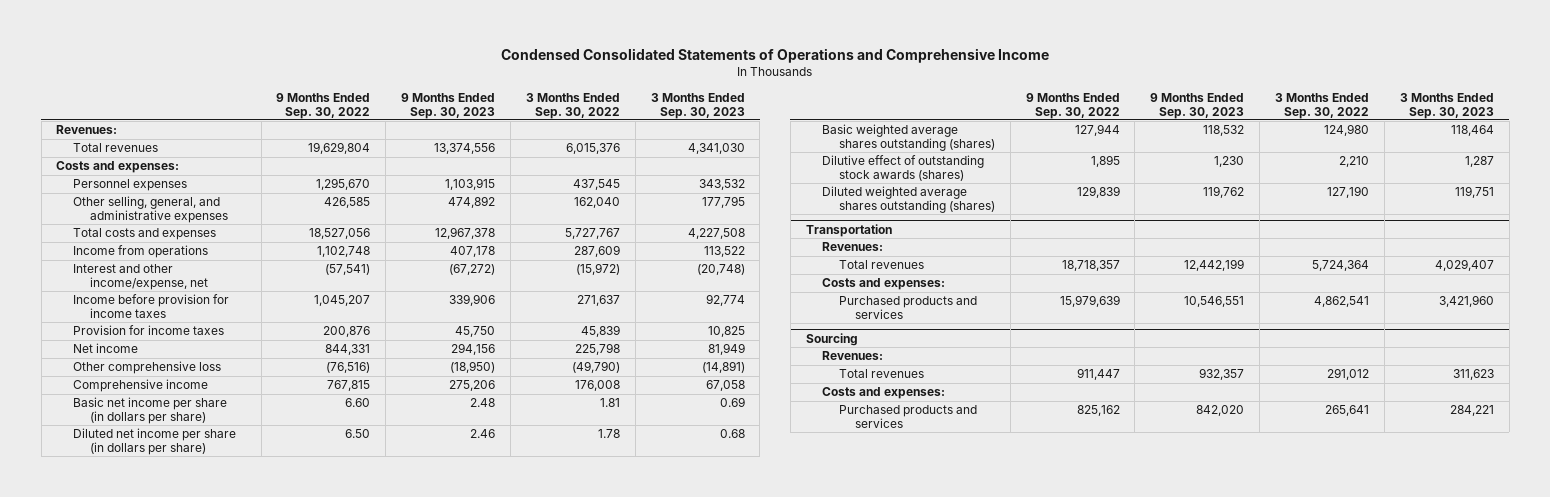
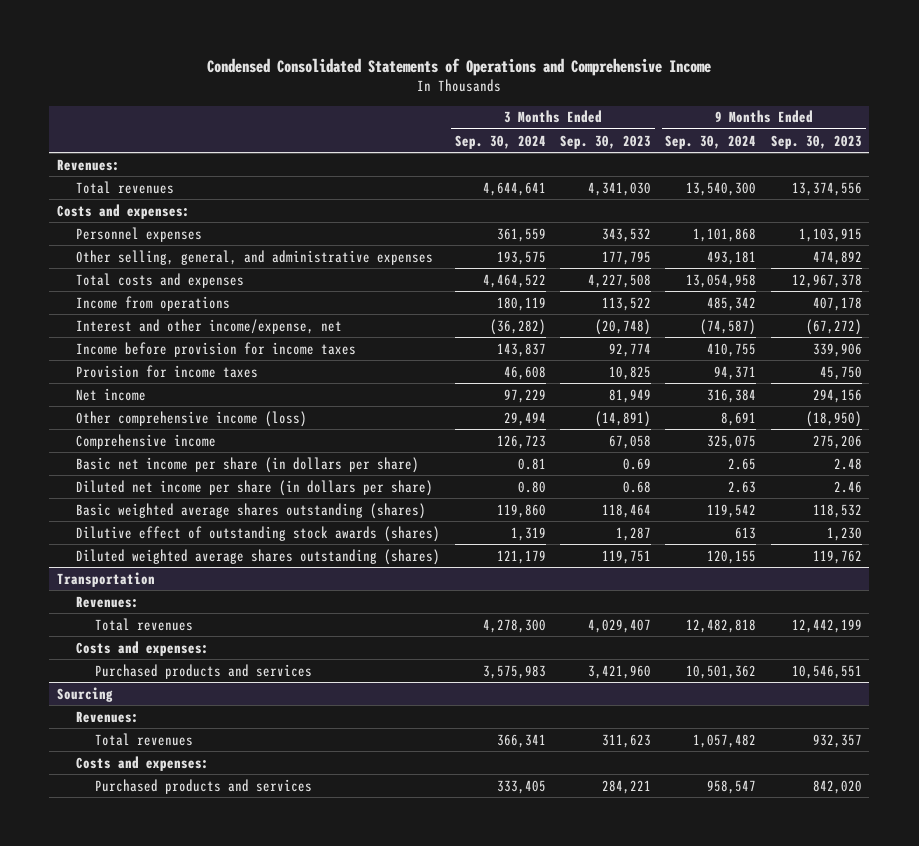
[276,92,371,119] 9 Months Ended Sep. 30, 2022 -> none
[525,92,620,119] 3 Months Ended Sep. 30, 2022 -> none
none -> [454,134,546,149] Sep. 30, 2024
none -> [665,134,757,149] Sep. 30, 2024
[73,361,222,375] Other comprehensive loss -> [76,410,308,427] Other comprehensive income (loss)

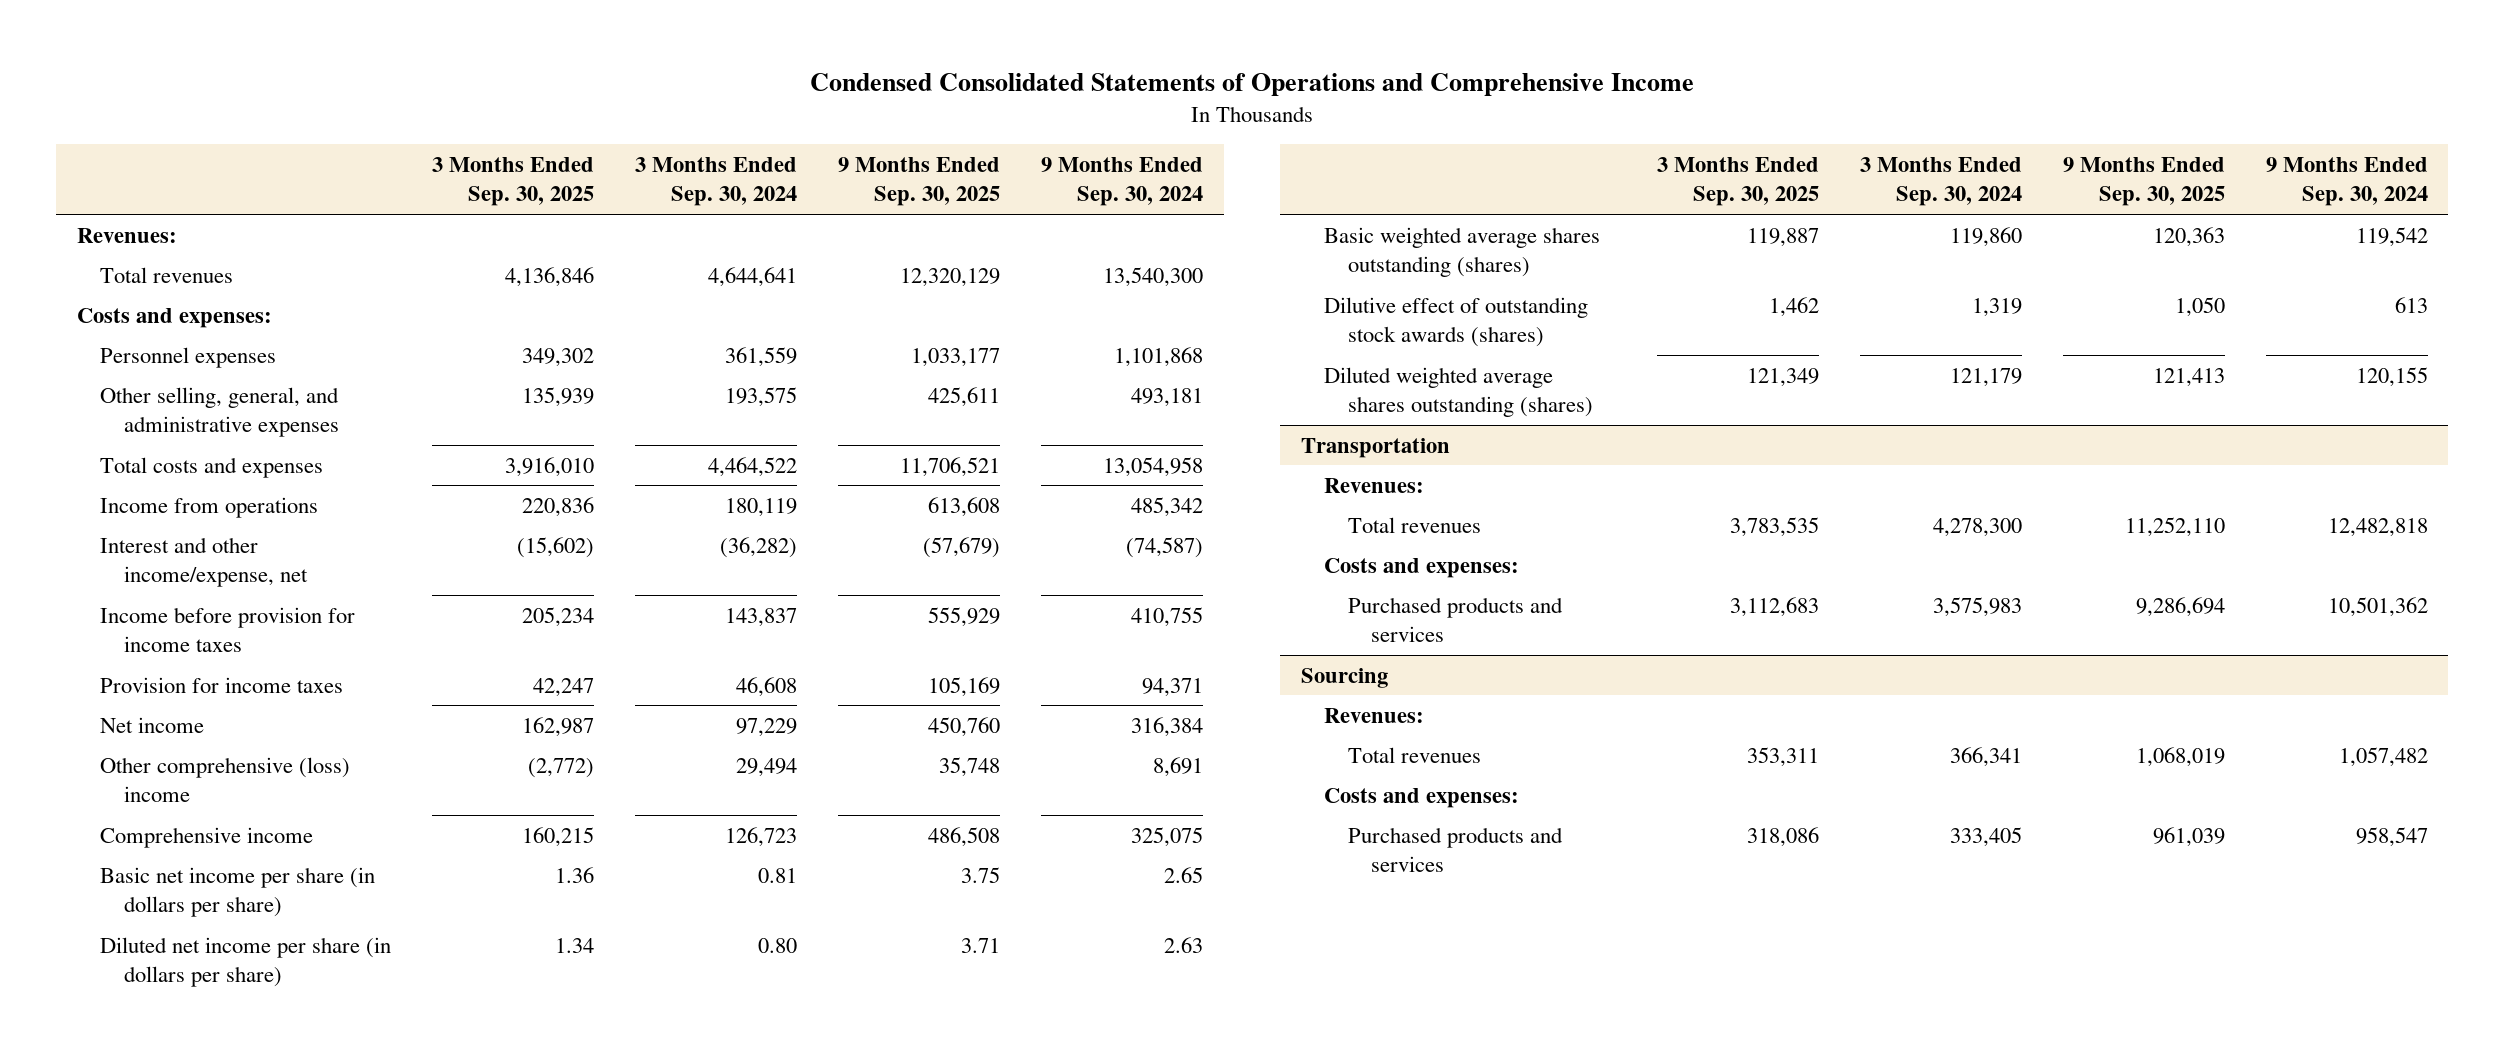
[560,134,652,149] Sep. 30, 2023 -> none
[770,134,862,149] Sep. 30, 2023 -> none
none -> [432,157,595,207] 3 Months Ended Sep. 30, 2025
none -> [838,157,1001,207] 9 Months Ended Sep. 30, 2025
[76,410,308,427] Other comprehensive income (loss) -> [100,756,351,802] Other comprehensive (loss) income

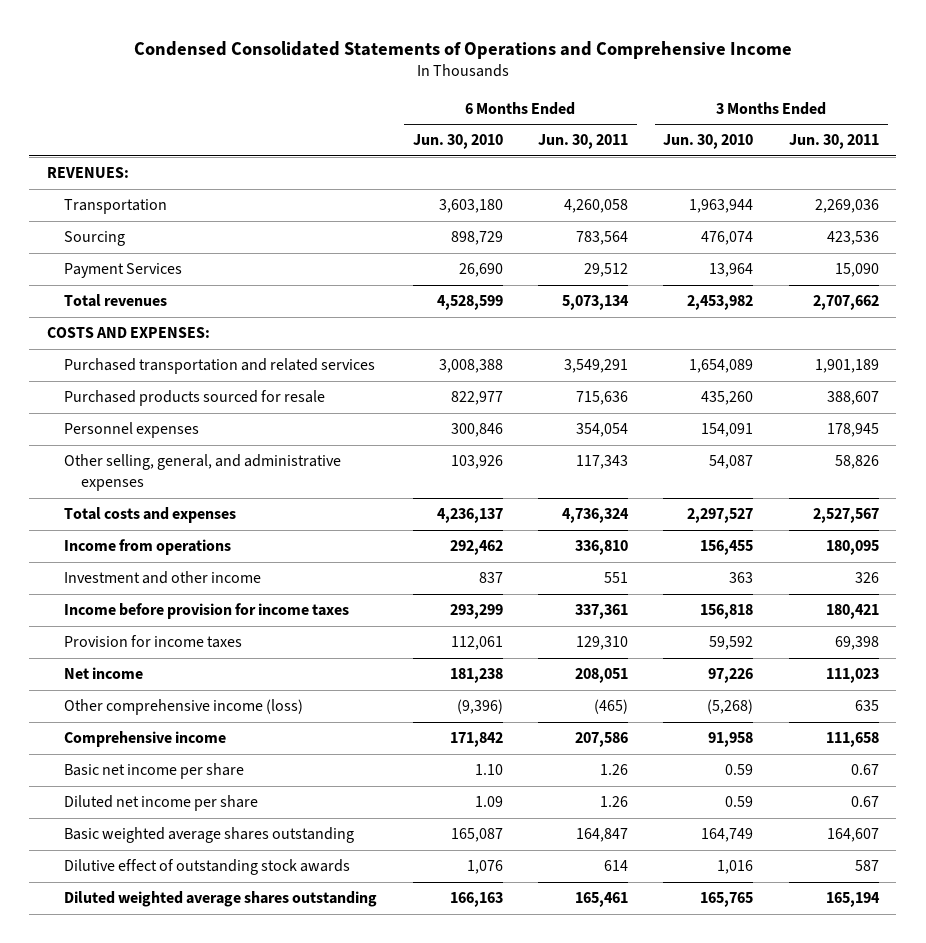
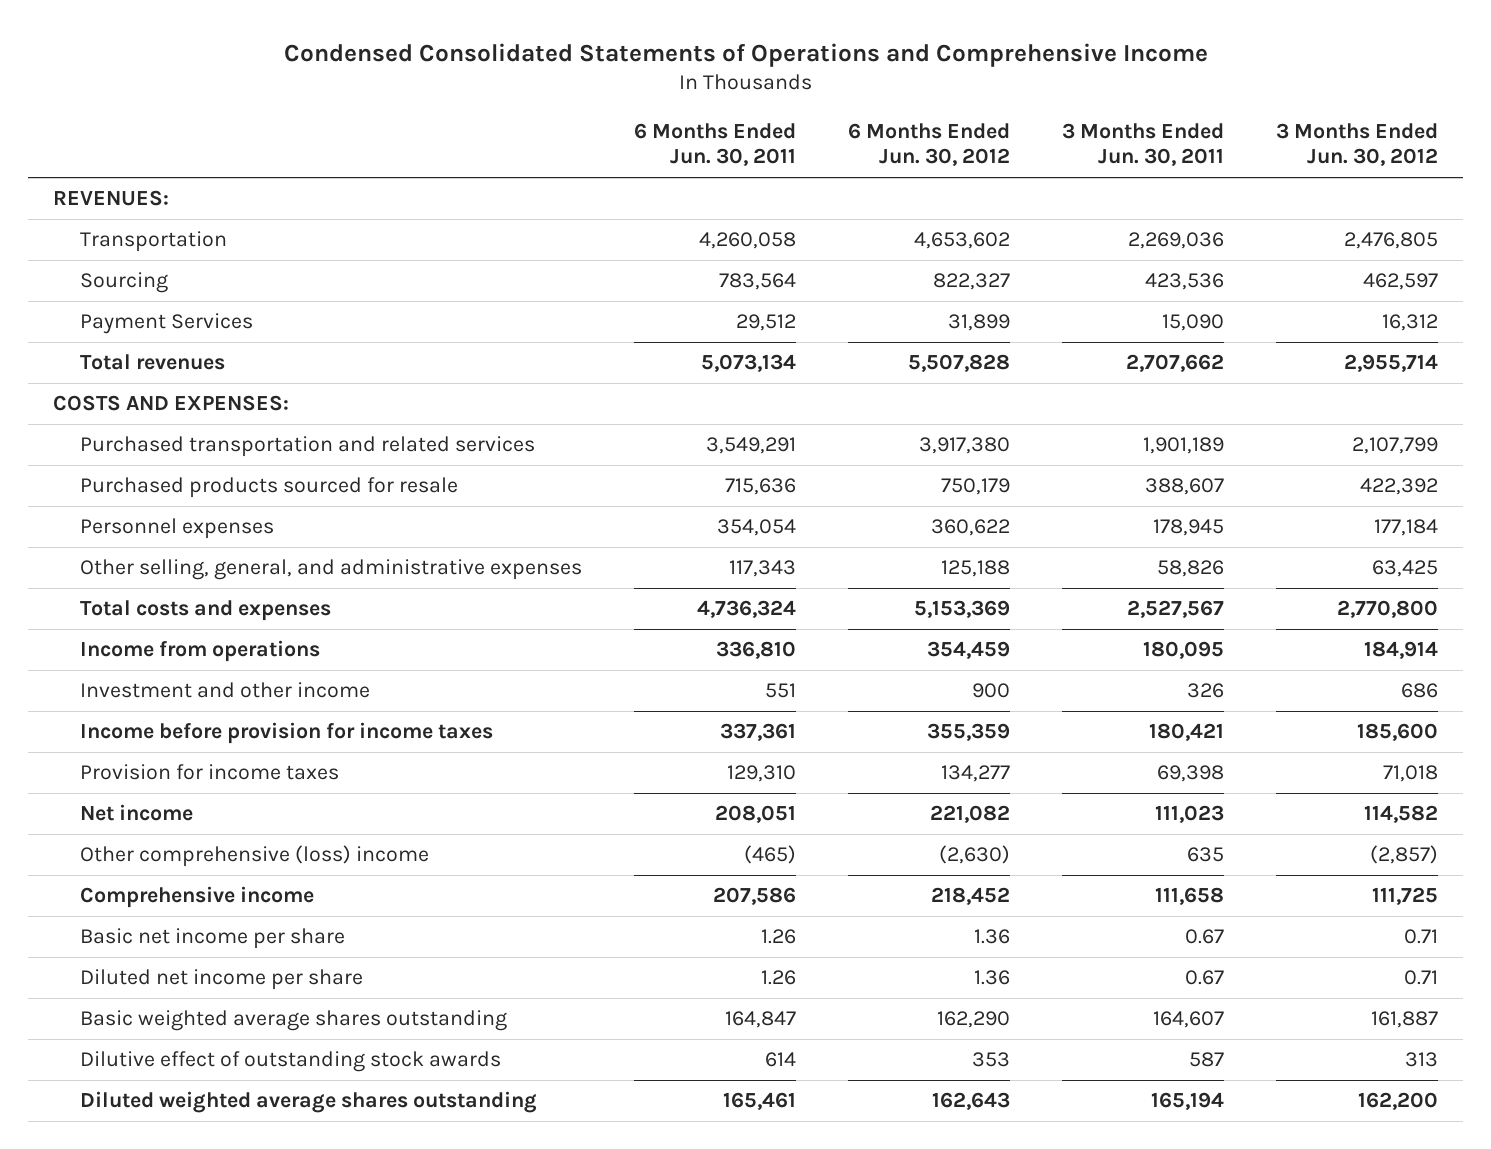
[412,134,503,150] Jun. 30, 2010 -> none
[663,134,754,150] Jun. 30, 2010 -> none
none -> [847,123,1010,167] 6 Months Ended Jun. 30, 2012
none -> [1275,123,1438,167] 3 Months Ended Jun. 30, 2012
[64,699,304,716] Other comprehensive income (loss) -> [79,845,429,868] Other comprehensive (loss) income

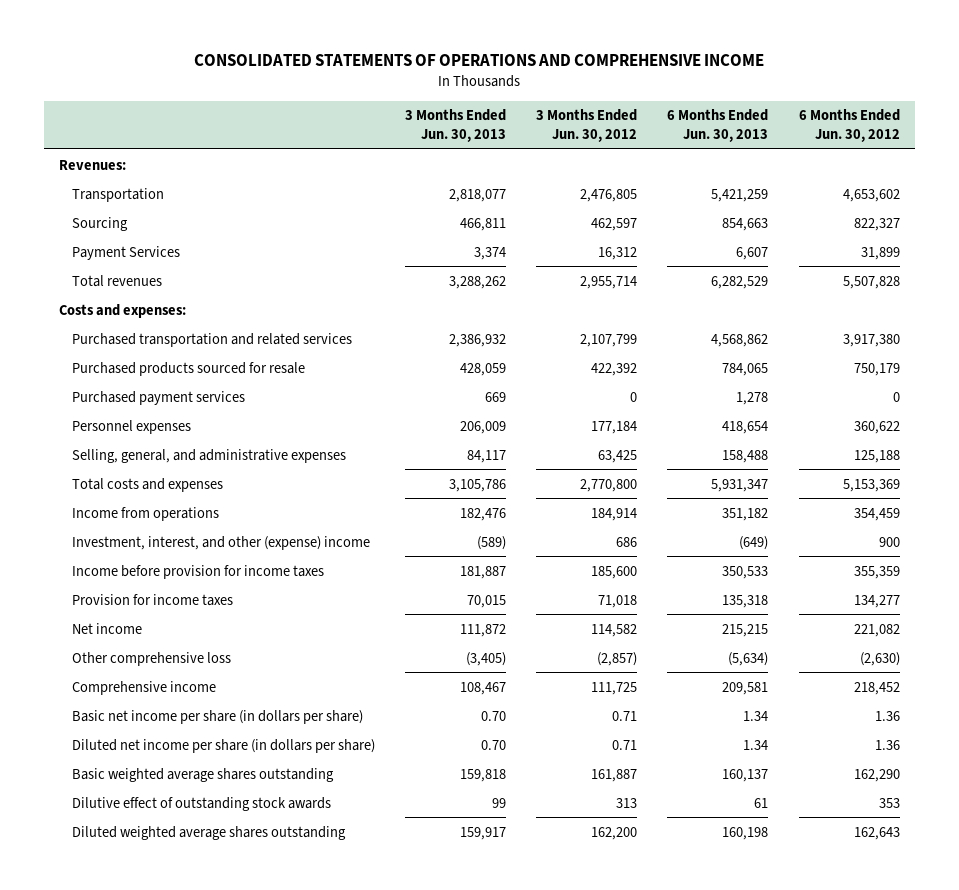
[283,42,1208,67] Condensed Consolidated Statements of Operations and Comprehensive Income -> [194,54,765,67] CONSOLIDATED STATEMENTS OF OPERATIONS AND COMPREHENSIVE INCOME
[633,123,796,167] 6 Months Ended Jun. 30, 2011 -> none
[1061,123,1224,167] 3 Months Ended Jun. 30, 2011 -> none
none -> [405,109,507,143] 3 Months Ended Jun. 30, 2013
none -> [667,109,769,143] 6 Months Ended Jun. 30, 2013
[53,190,170,207] REVENUES: -> [58,159,126,170] Revenues:
[53,395,290,412] COSTS AND EXPENSES: -> [58,303,186,318] Costs and expenses:
none -> [71,390,245,405] Purchased payment services
[79,559,582,581] Other selling, general, and administrative expenses -> [71,448,346,463] Selling, general, and administrative expenses
[79,682,370,699] Investment and other income -> [71,535,370,550] Investment, interest, and other (expense) income
[79,845,429,868] Other comprehensive (loss) income -> [71,651,231,666] Other comprehensive loss
[79,928,345,950] Basic net income per share -> [71,709,363,724] Basic net income per share (in dollars per share)
[79,969,363,991] Diluted net income per share -> [71,738,375,753] Diluted net income per share (in dollars per share)

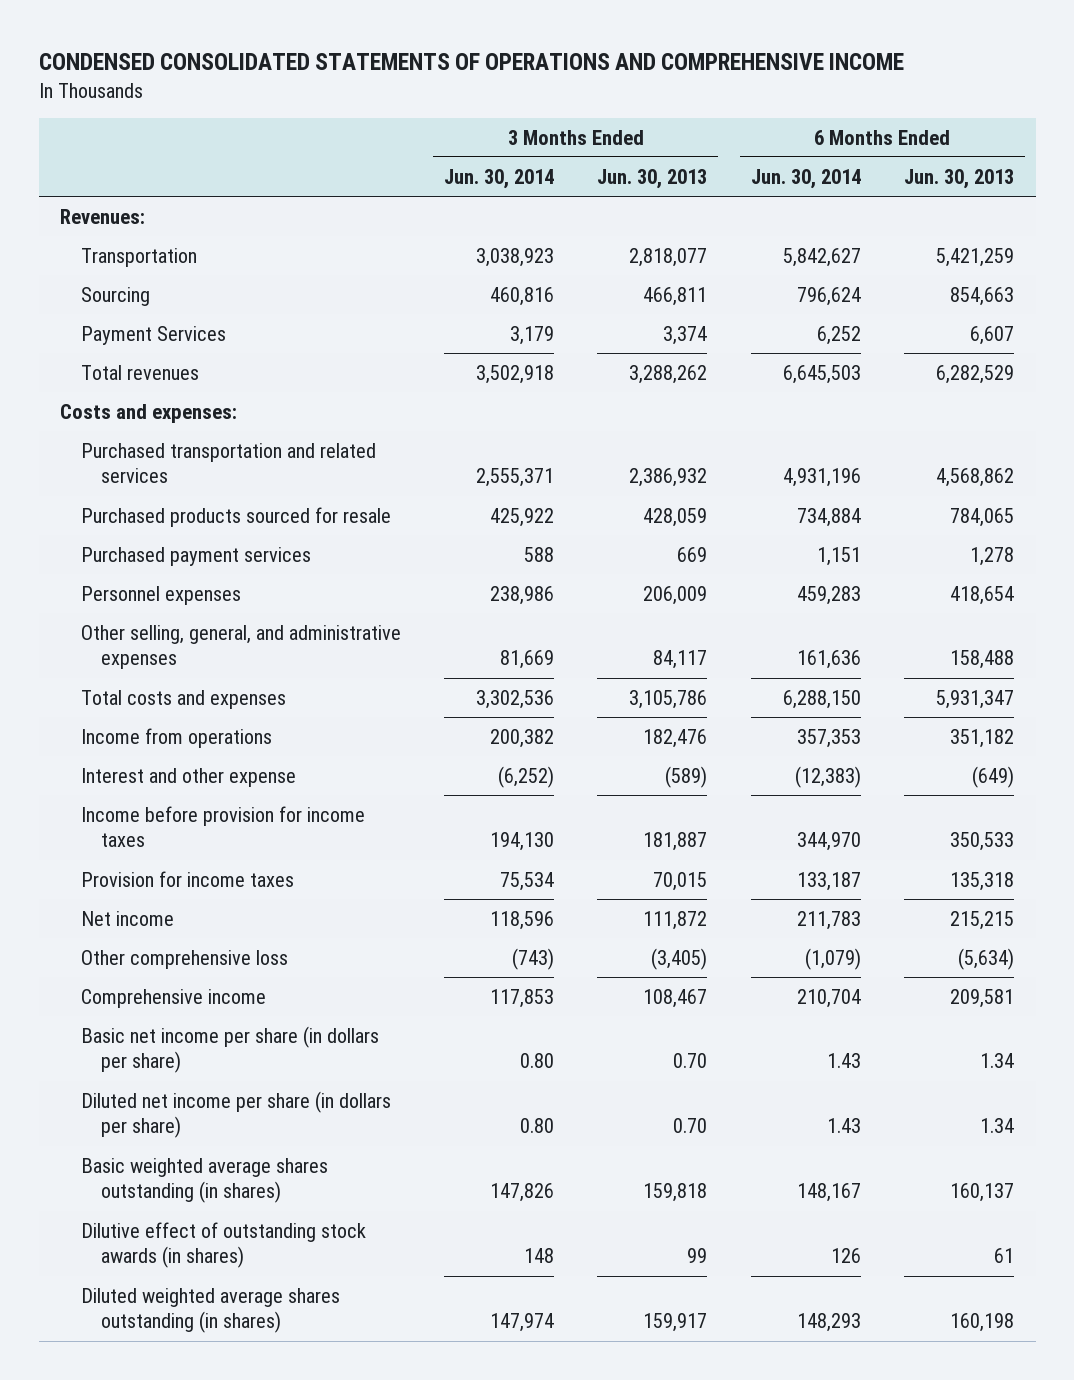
[194,54,765,67] CONSOLIDATED STATEMENTS OF OPERATIONS AND COMPREHENSIVE INCOME -> [38,53,904,71] CONDENSED CONSOLIDATED STATEMENTS OF OPERATIONS AND COMPREHENSIVE INCOME
[536,109,638,143] 3 Months Ended Jun. 30, 2012 -> none
[798,109,900,143] 6 Months Ended Jun. 30, 2012 -> none
none -> [444,168,555,189] Jun. 30, 2014
none -> [750,168,861,189] Jun. 30, 2014
[71,448,346,463] Selling, general, and administrative expenses -> [80,624,401,670] Other selling, general, and administrative expenses
[71,535,370,550] Investment, interest, and other (expense) income -> [80,767,296,787] Interest and other expense
[71,767,334,782] Basic weighted average shares outstanding -> [80,1157,328,1204] Basic weighted average shares outstanding (in shares)
[71,796,331,811] Dilutive effect of outstanding stock awards -> [80,1221,366,1269] Dilutive effect of outstanding stock awards (in shares)
[71,825,346,840] Diluted weighted average shares outstanding -> [80,1287,340,1334] Diluted weighted average shares outstanding (in shares)

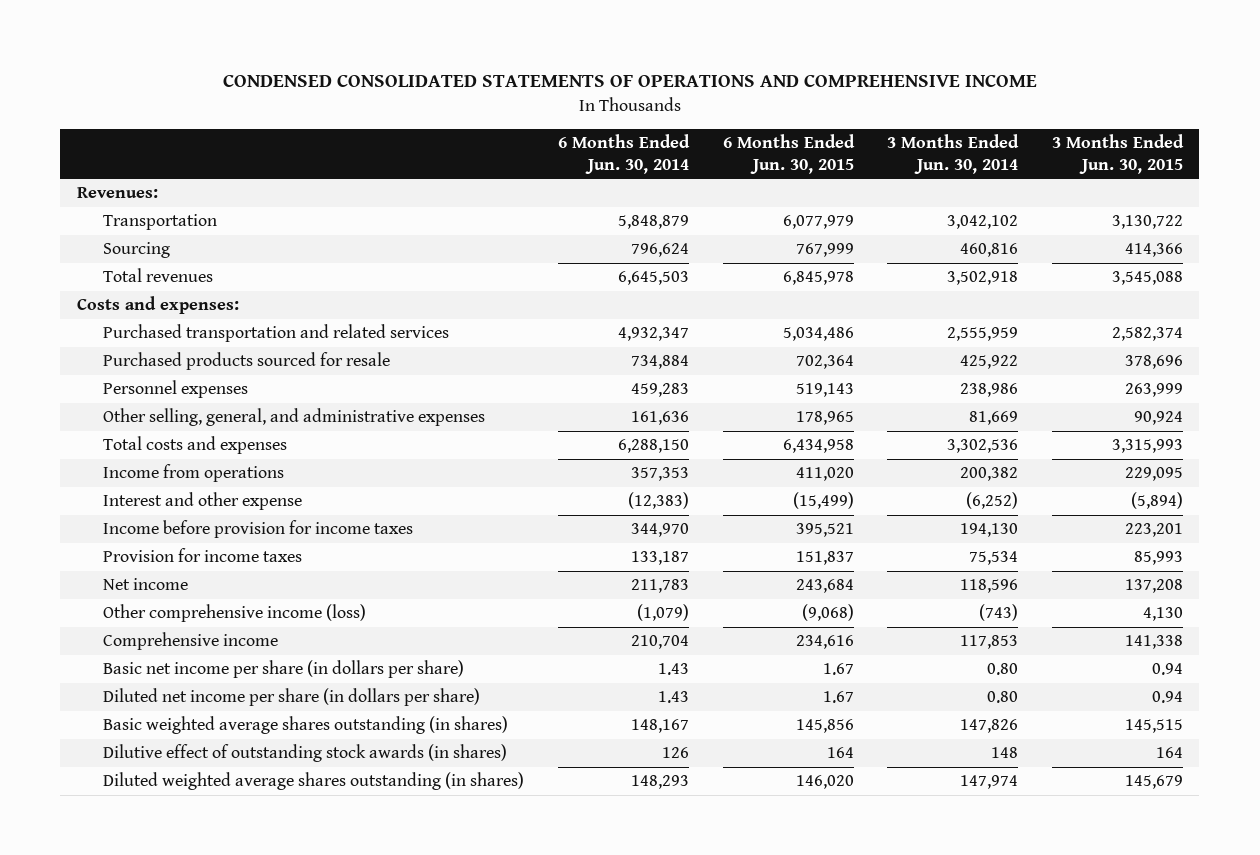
[597,168,708,189] Jun. 30, 2013 -> none
[904,168,1015,189] Jun. 30, 2013 -> none
none -> [722,133,855,174] 6 Months Ended Jun. 30, 2015
none -> [1051,133,1184,174] 3 Months Ended Jun. 30, 2015
[476,247,555,267] 3,038,923 -> [947,215,1019,230] 3,042,102
[782,247,861,267] 5,842,627 -> [617,215,689,230] 5,848,879
[80,325,226,345] Payment Services -> none
[476,468,555,488] 2,555,371 -> [947,327,1019,342] 2,555,959
[782,468,861,488] 4,931,196 -> [617,327,689,342] 4,932,347
[80,546,311,566] Purchased payment services -> none
[80,949,288,969] Other comprehensive loss -> [103,604,367,623] Other comprehensive income (loss)

